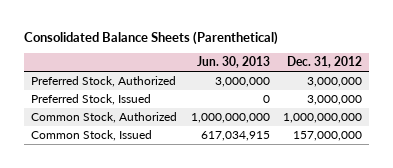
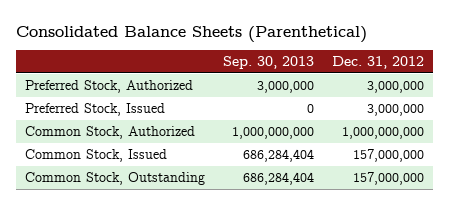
[196,56,270,69] Jun. 30, 2013 -> none
none -> [222,56,314,70] Sep. 30, 2013
none -> [24,172,205,186] Common Stock, Outstanding

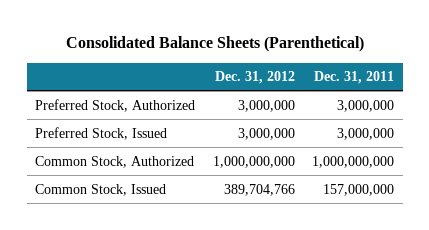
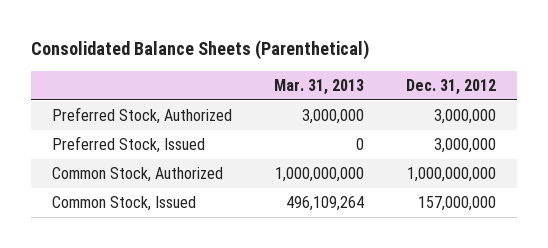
[314,71,395,85] Dec. 31, 2011 -> none
none -> [273,78,364,95] Mar. 31, 2013
[223,183,295,196] 389,704,766 -> [417,195,496,211] 157,000,000

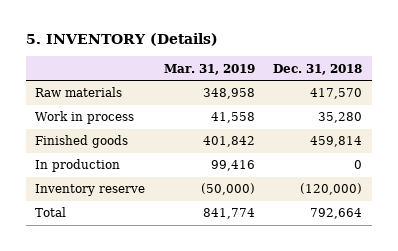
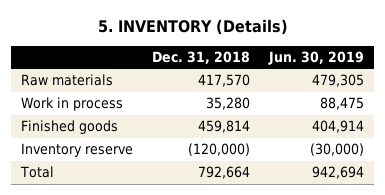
[163,63,255,75] Mar. 31, 2019 -> none
none -> [268,50,365,65] Jun. 30, 2019
[35,159,121,173] In production -> none

